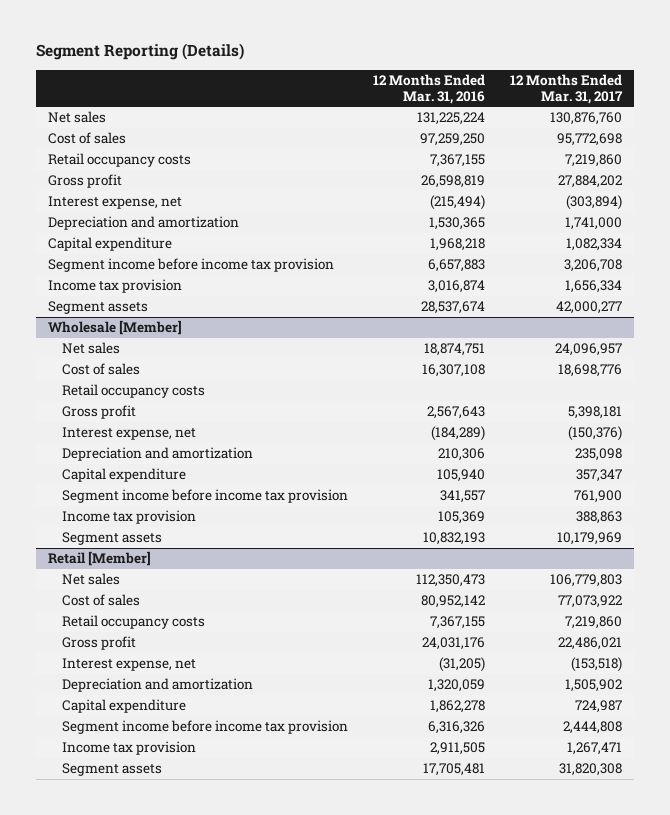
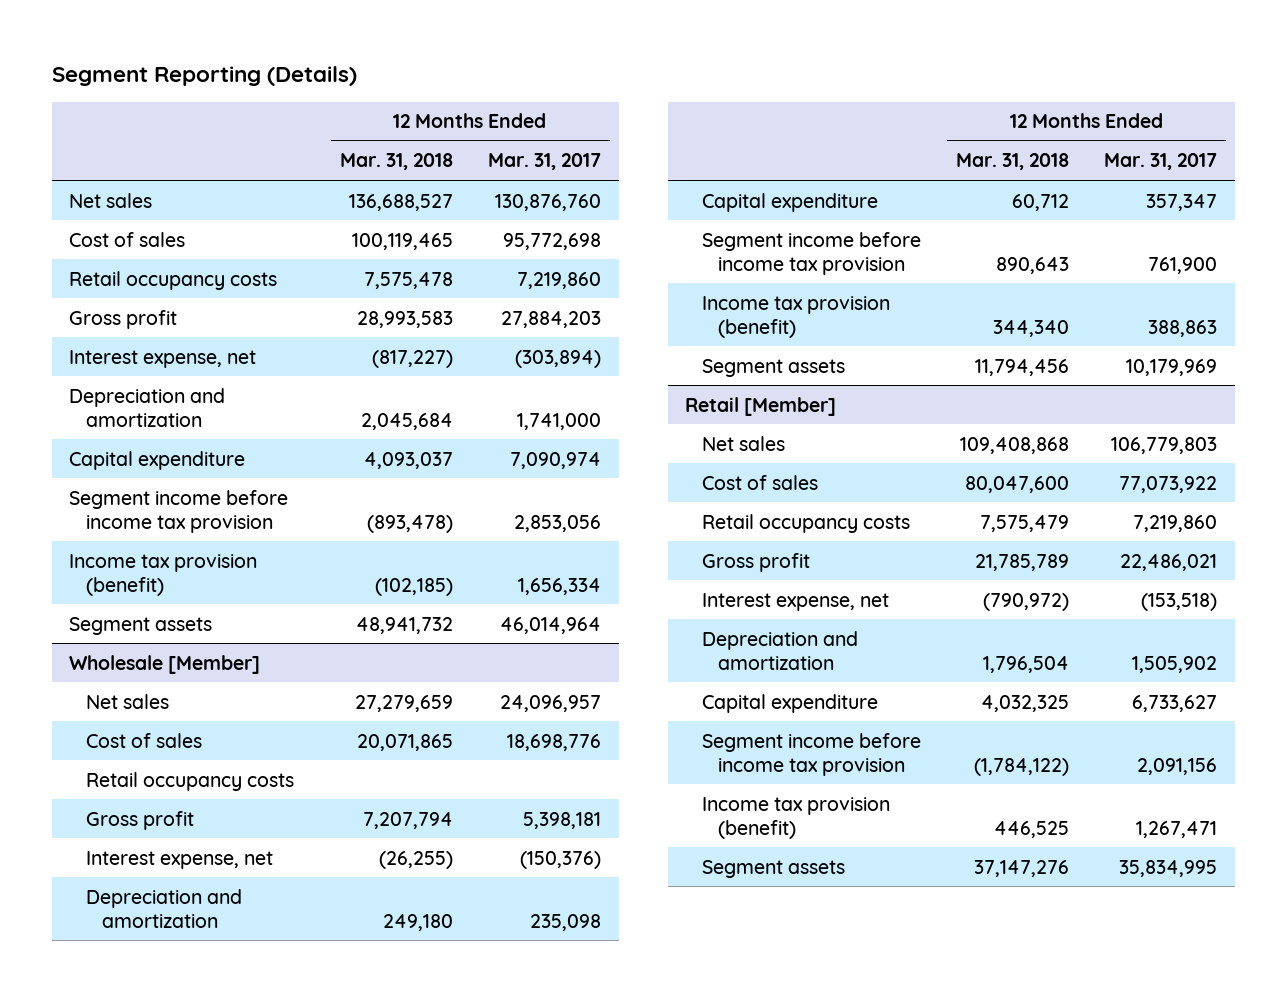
[372,73,485,104] 12 Months Ended Mar. 31, 2016 -> none
none -> [339,153,453,171] Mar. 31, 2018
[557,175,622,189] 27,884,202 -> [501,310,602,328] 27,884,203
[565,238,622,252] 1,082,334 -> [510,451,602,469] 7,090,974
[563,259,622,273] 3,206,708 -> [514,514,602,532] 2,853,056
[48,279,183,294] Income tax provision -> [69,553,258,596] Income tax provision (benefit)
[555,301,622,315] 42,000,277 -> [500,616,602,634] 46,014,964
[61,510,196,525] Income tax provision -> [701,295,890,338] Income tax provision (benefit)
[574,700,622,714] 724,987 -> [1132,694,1218,712] 6,733,627
[562,721,622,735] 2,444,808 -> [1137,757,1218,775] 2,091,156
[61,741,196,756] Income tax provision -> [701,796,890,839] Income tax provision (benefit)
[558,763,622,777] 31,820,308 -> [1119,859,1218,877] 35,834,995

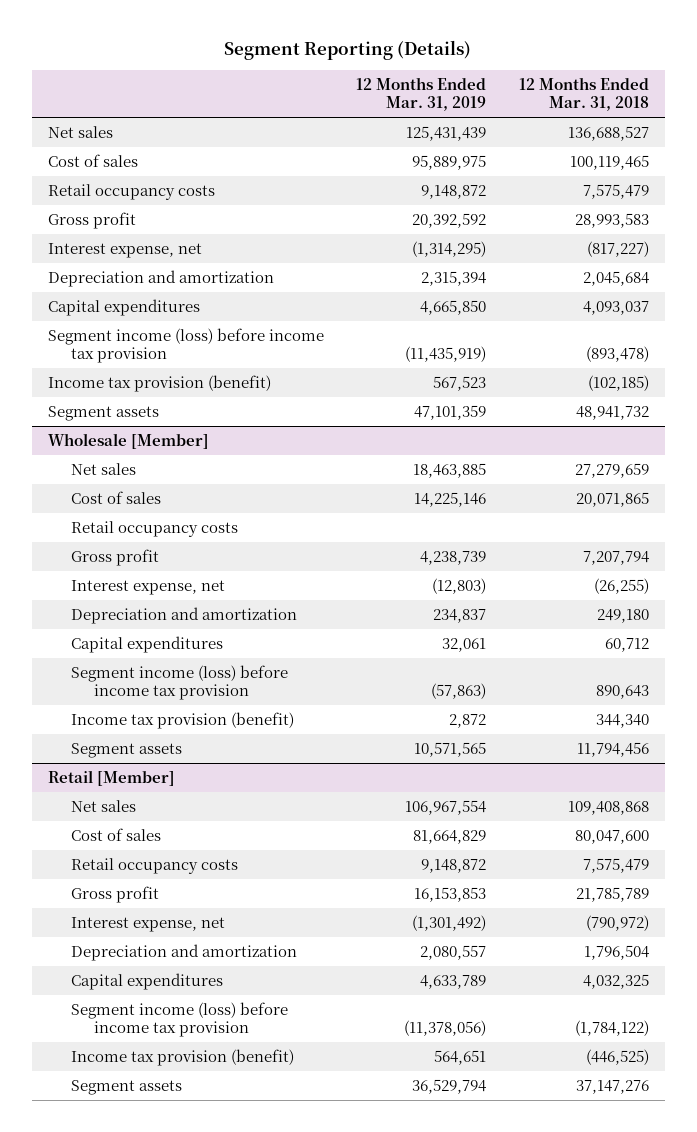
[488,153,602,171] Mar. 31, 2017 -> none
none -> [356,76,487,111] 12 Months Ended Mar. 31, 2019
[363,271,453,289] 7,575,478 -> [582,184,649,200] 7,575,479
[69,450,246,470] Capital expenditure -> [48,299,201,317] Capital expenditures
[69,489,289,533] Segment income before income tax provision -> [48,328,325,364] Segment income (loss) before income tax provision
[701,192,878,212] Capital expenditure -> [70,636,223,654] Capital expenditures
[701,231,921,275] Segment income before income tax provision -> [70,665,288,701] Segment income (loss) before income tax provision
[701,693,878,713] Capital expenditure -> [70,973,223,991] Capital expenditures
[701,732,921,776] Segment income before income tax provision -> [70,1002,288,1038] Segment income (loss) before income tax provision
[993,820,1069,838] 446,525 -> [585,1049,649,1066] (446,525)

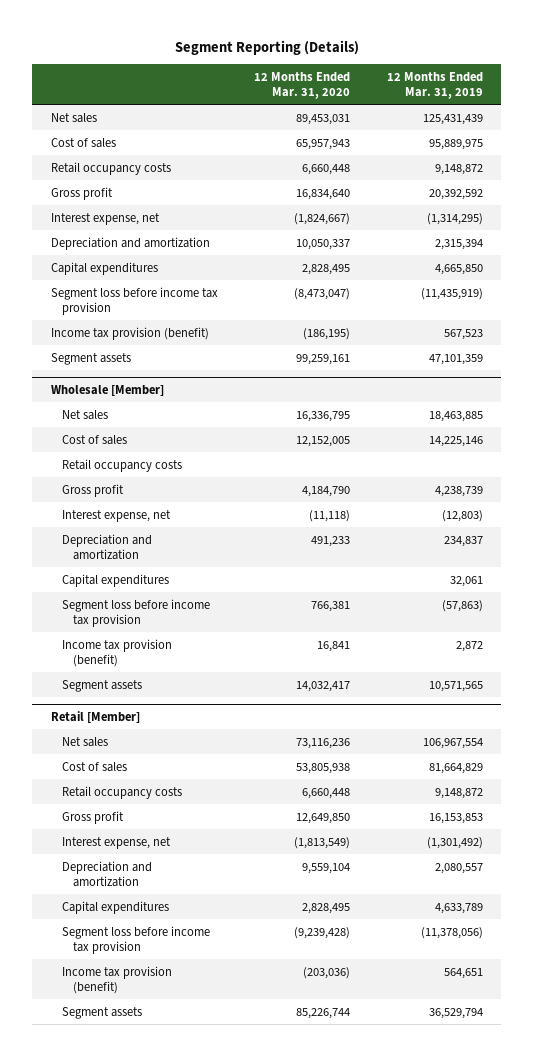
[518,76,649,111] 12 Months Ended Mar. 31, 2018 -> none
none -> [254,71,351,99] 12 Months Ended Mar. 31, 2020
[48,328,325,364] Segment income (loss) before income tax provision -> [50,286,218,315] Segment loss before income tax provision
[70,665,288,701] Segment income (loss) before income tax provision -> [61,598,210,627] Segment loss before income tax provision
[70,1002,288,1038] Segment income (loss) before income tax provision -> [61,925,210,954] Segment loss before income tax provision

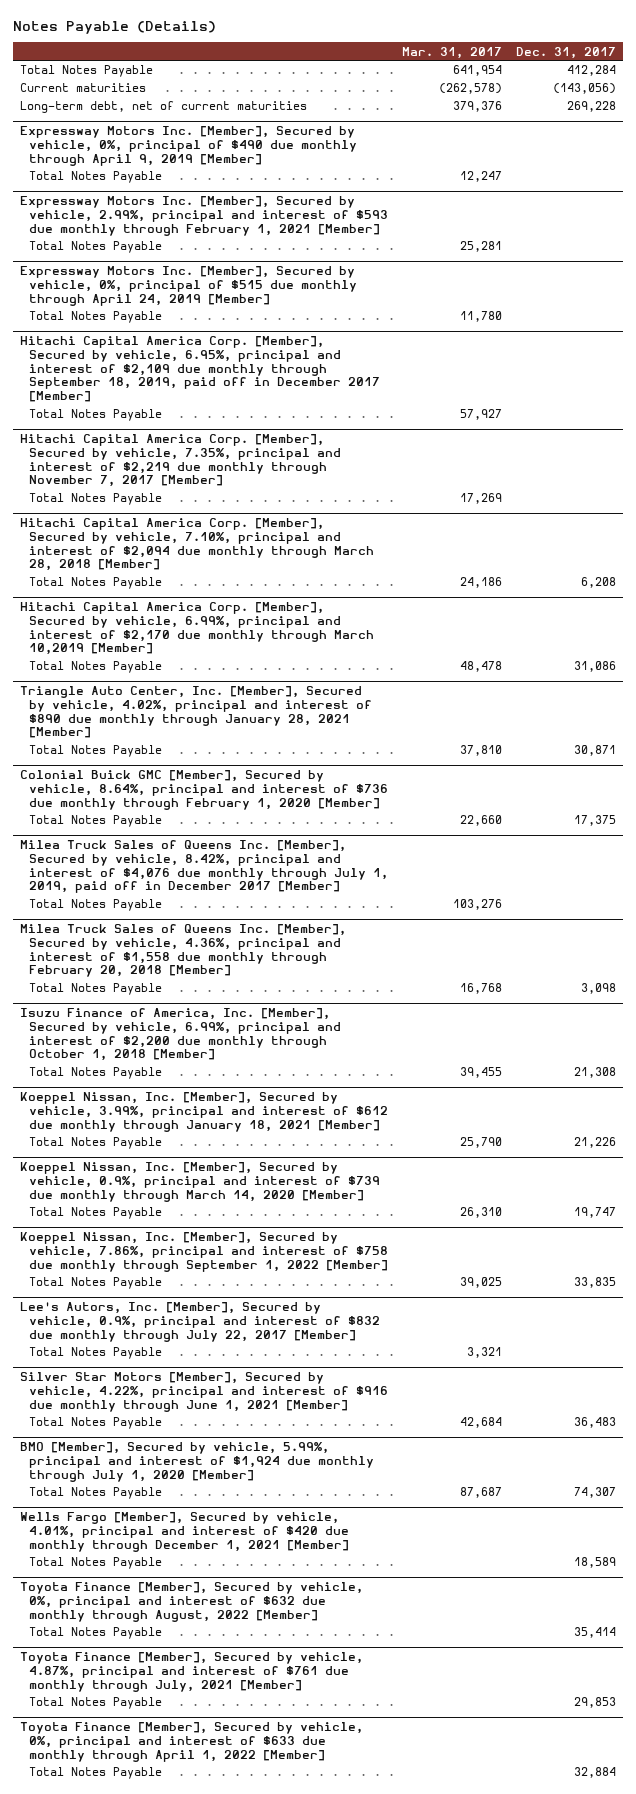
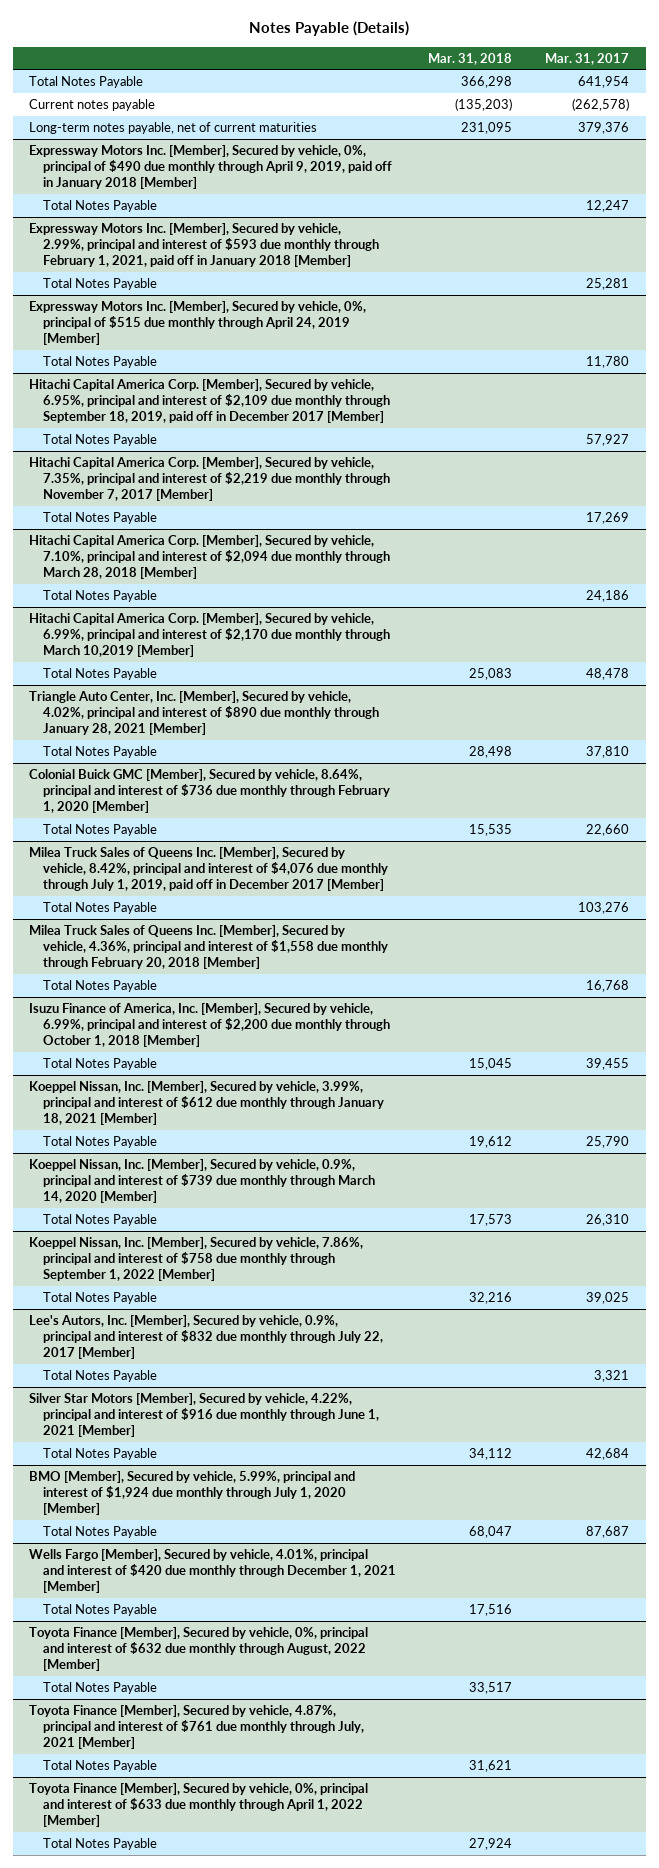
[515,46,616,59] Dec. 31, 2017 -> none
none -> [428,52,513,65] Mar. 31, 2018
[19,83,146,93] Current maturities -> [29,99,156,112] Current notes payable
[19,101,307,114] Long-term debt, net of current maturities -> [29,122,318,135] Long-term notes payable, net of current maturities
[19,126,357,166] Expressway Motors Inc. [Member], Secured by vehicle, 0%, principal of $490 due monthly through April 9, 2019 [Member] -> [29,145,392,190] Expressway Motors Inc. [Member], Secured by vehicle, 0%, principal of $490 due monthly through April 9, 2019, paid off in January 2018 [Member]
[19,196,388,236] Expressway Motors Inc. [Member], Secured by vehicle, 2.99%, principal and interest of $593 due monthly through February 1, 2021 [Member] -> [29,223,379,268] Expressway Motors Inc. [Member], Secured by vehicle, 2.99%, principal and interest of $593 due monthly through February 1, 2021, paid off in January 2018 [Member]

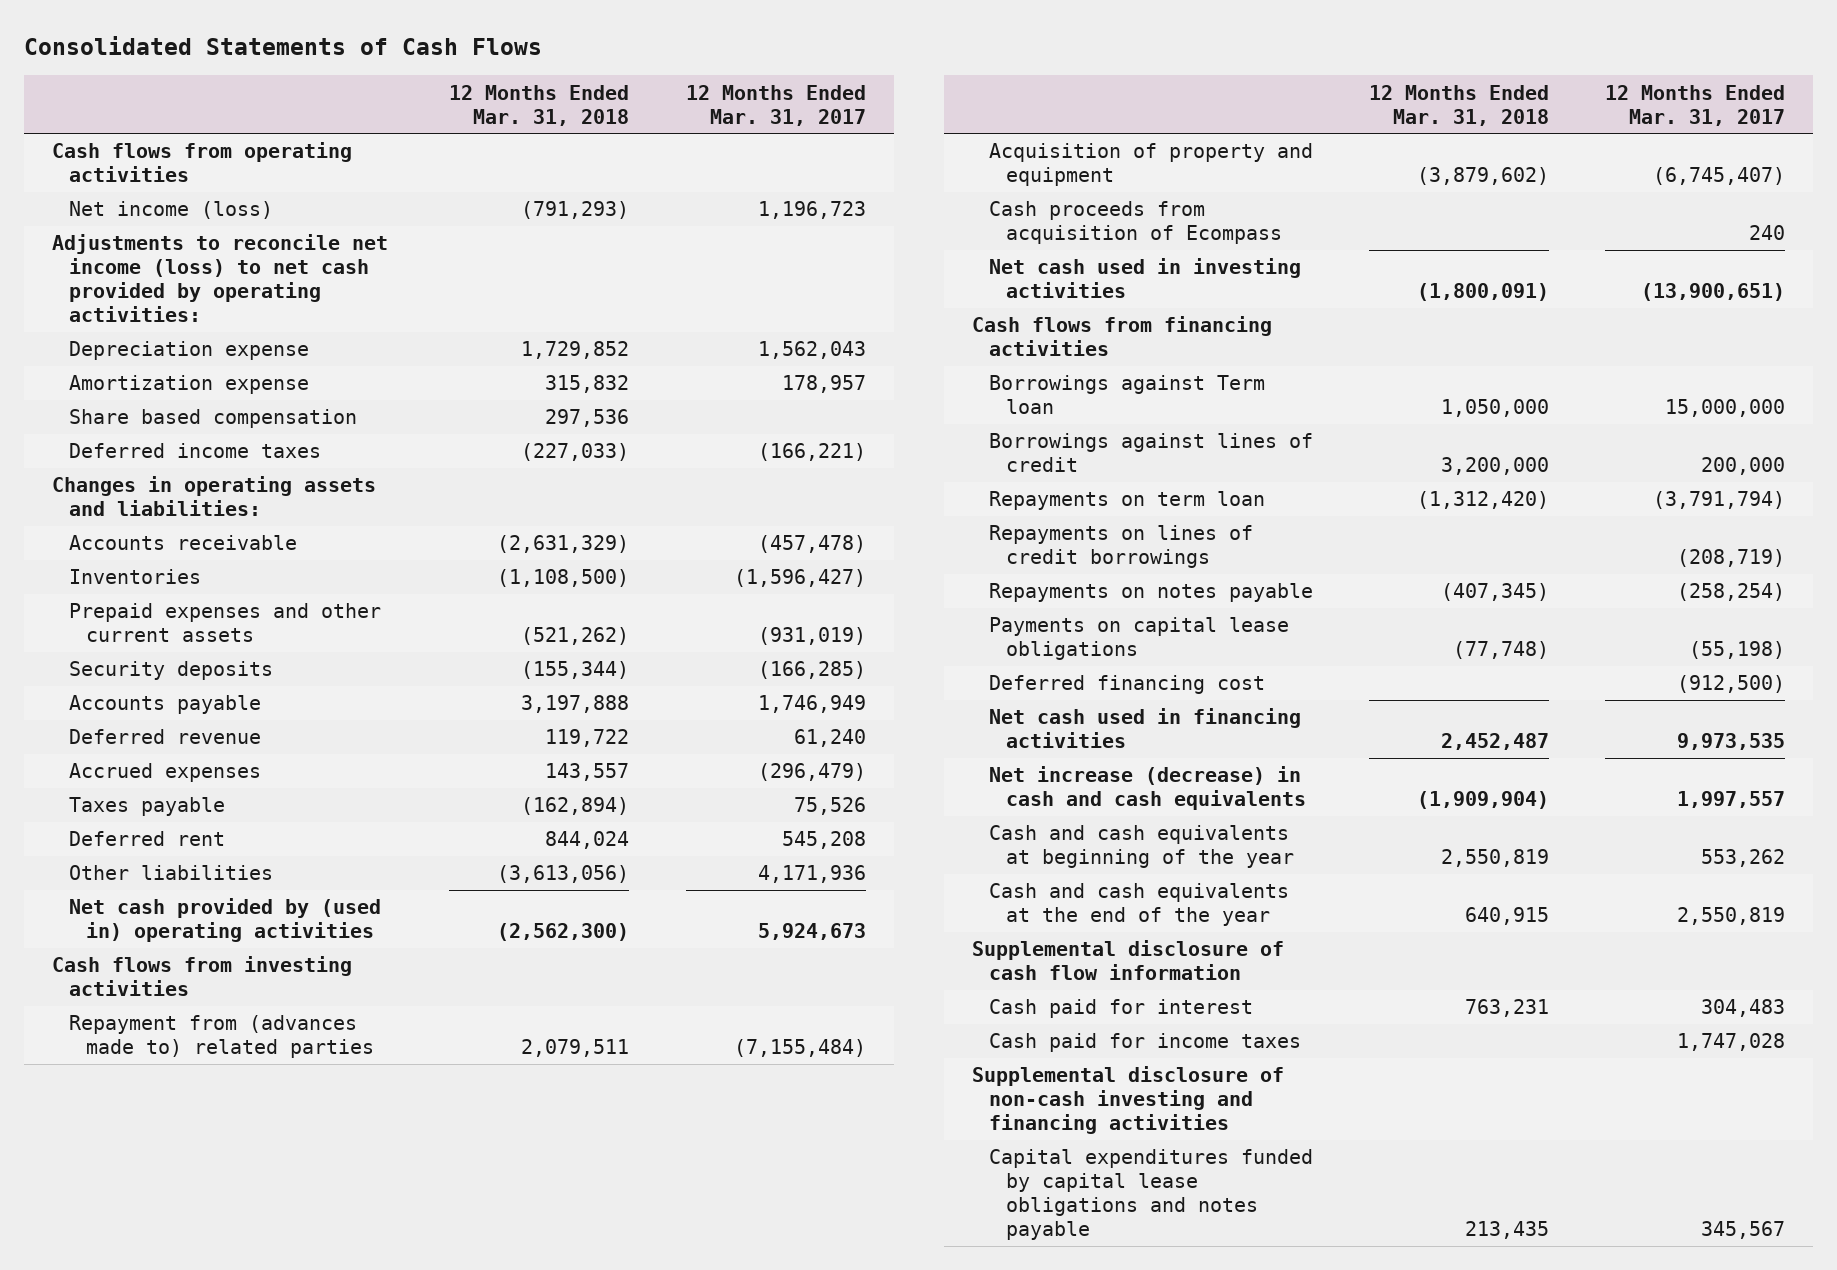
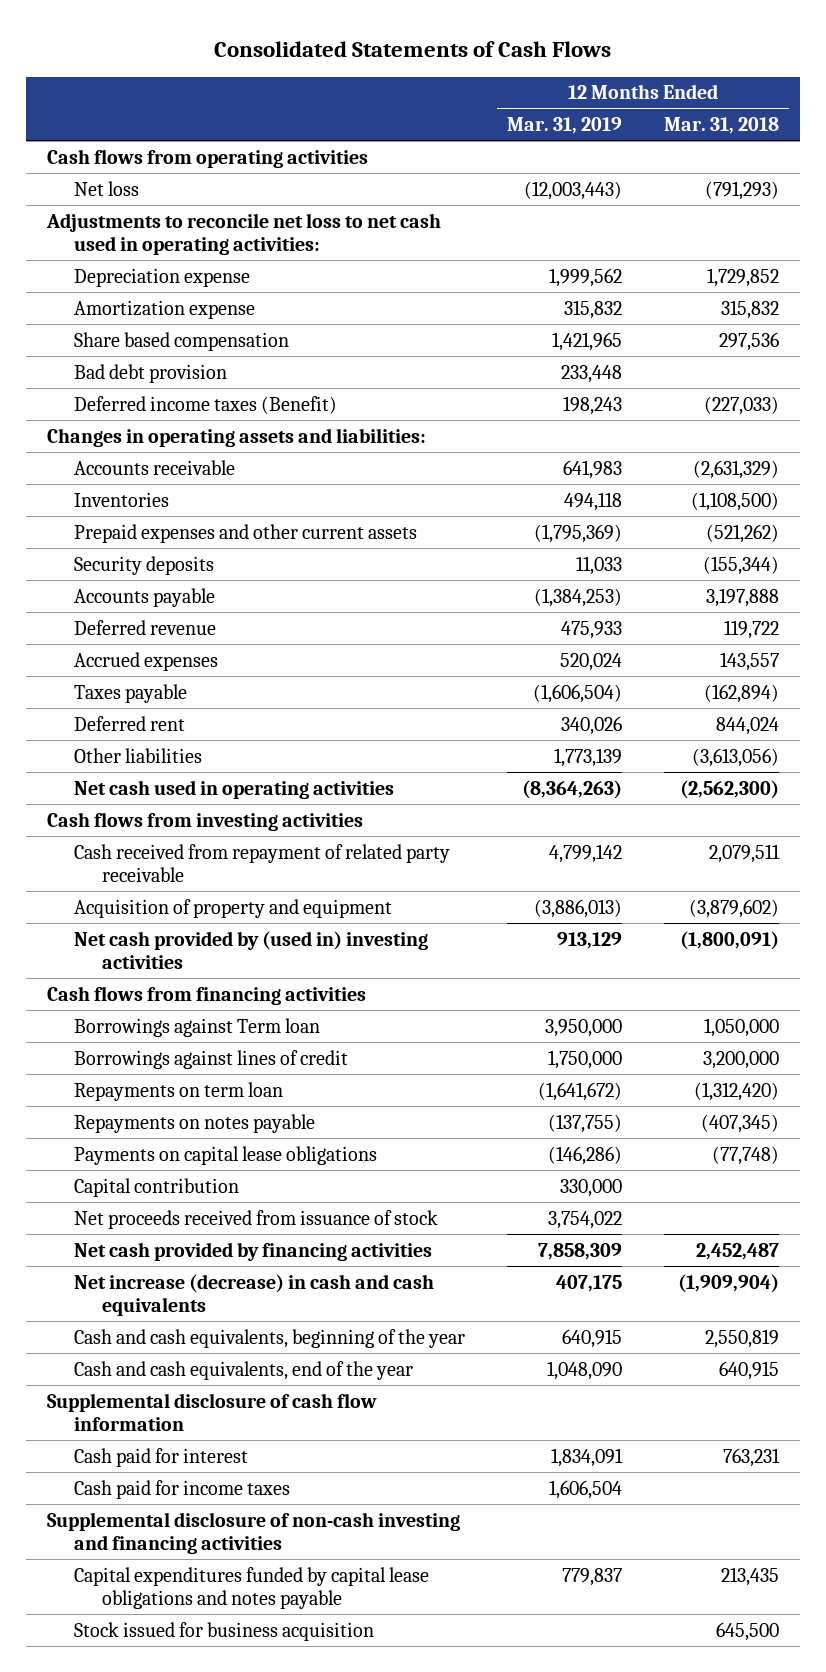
[685,84,866,126] 12 Months Ended Mar. 31, 2017 -> none
none -> [507,117,623,135] Mar. 31, 2019
[69,201,274,220] Net income (loss) -> [74,180,140,196] Net loss
[52,234,389,323] Adjustments to reconcile net income (loss) to net cash provided by operating activities: -> [46,212,442,256] Adjustments to reconcile net loss to net cash used in operating activities:
none -> [74,363,228,383] Bad debt provision
[69,443,322,459] Deferred income taxes -> [74,395,338,414] Deferred income taxes (Benefit)
[69,898,382,943] Net cash provided by (used in) operating activities -> [74,779,395,799] Net cash used in operating activities
[69,1015,375,1059] Repayment from (advances made to) related parties -> [74,843,451,883] Cash received from repayment of related party receivable
[988,201,1283,245] Cash proceeds from acquisition of Ecompass -> none
[988,258,1301,299] Net cash used in investing activities -> [74,930,429,970] Net cash provided by (used in) investing activities
[988,525,1253,569] Repayments on lines of credit borrowings -> none
[988,675,1265,695] Deferred financing cost -> none
none -> [74,1177,240,1197] Capital contribution
none -> [74,1209,439,1229] Net proceeds received from issuance of stock
[988,708,1301,749] Net cash used in financing activities -> [74,1241,433,1261] Net cash provided by financing activities
[988,825,1295,869] Cash and cash equivalents at beginning of the year -> [74,1328,466,1348] Cash and cash equivalents, beginning of the year
[988,883,1289,927] Cash and cash equivalents at the end of the year -> [74,1360,414,1380] Cash and cash equivalents, end of the year
none -> [74,1621,375,1641] Stock issued for business acquisition

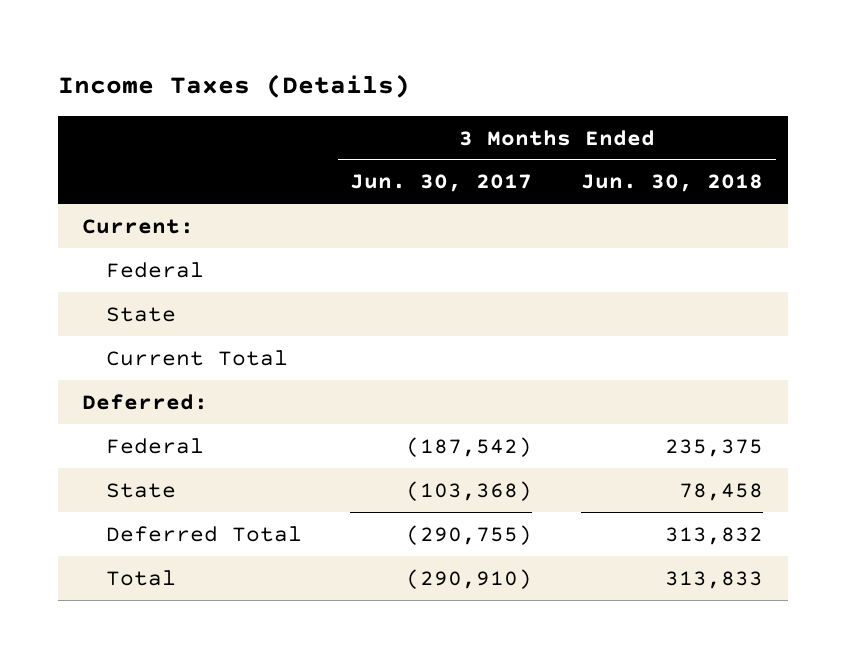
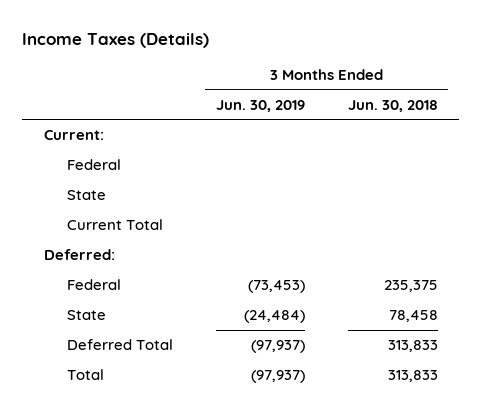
[350,174,533,193] Jun. 30, 2017 -> none
none -> [215,99,305,112] Jun. 30, 2019
[665,526,764,545] 313,832 -> [387,340,438,353] 313,833

